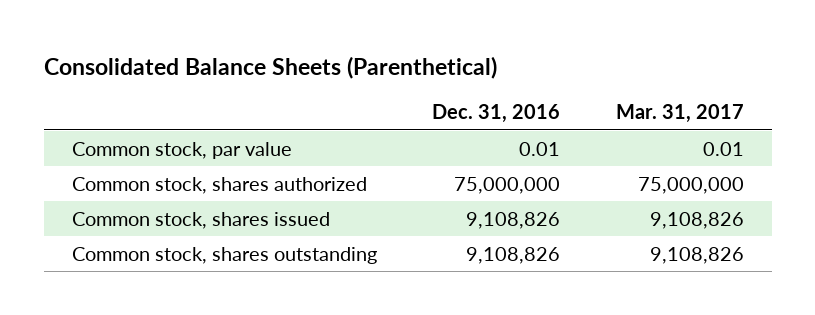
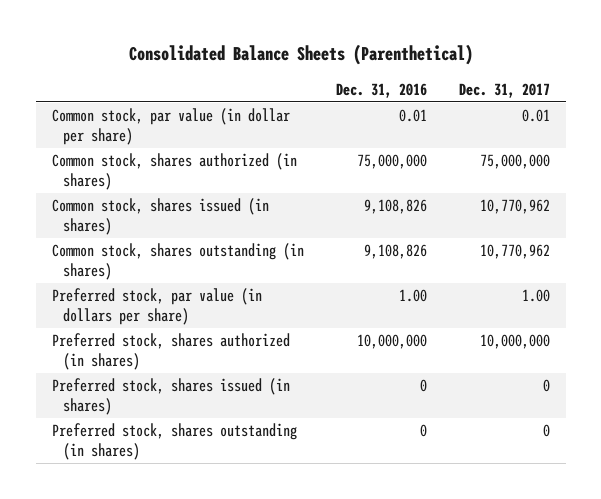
[615,104,744,124] Mar. 31, 2017 -> none
none -> [458,82,550,98] Dec. 31, 2017
[71,141,292,159] Common stock, par value -> [51,108,290,145] Common stock, par value (in dollar per share)
[71,176,367,194] Common stock, shares authorized -> [51,153,297,190] Common stock, shares authorized (in shares)
[71,211,330,229] Common stock, shares issued -> [51,198,269,235] Common stock, shares issued (in shares)
[71,246,377,264] Common stock, shares outstanding -> [51,243,304,280] Common stock, shares outstanding (in shares)
none -> [51,288,262,325] Preferred stock, par value (in dollars per share)
none -> [51,333,290,370] Preferred stock, shares authorized (in shares)
none -> [51,378,290,415] Preferred stock, shares issued (in shares)
none -> [51,423,297,460] Preferred stock, shares outstanding (in shares)

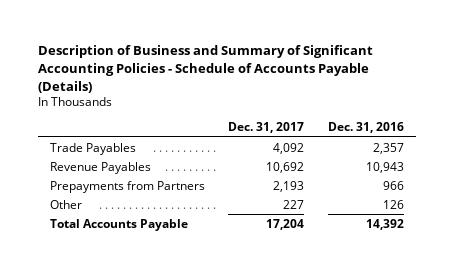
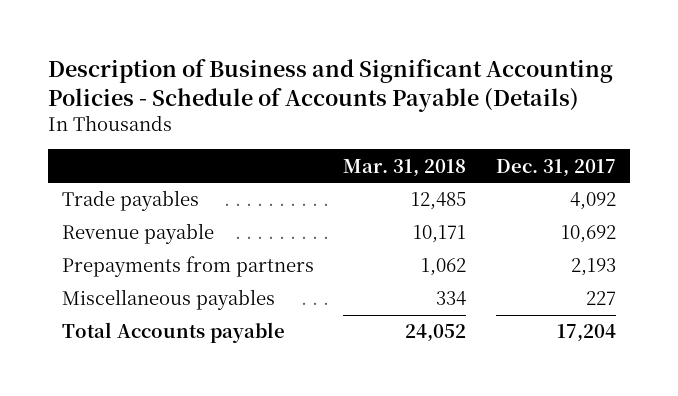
[37,45,373,93] Description of Business and Summary of Significant Accounting Policies - Schedule of Accounts Payable (Details) -> [47,58,613,112] Description of Business and Significant Accounting Policies - Schedule of Accounts Payable (Details)
[328,122,405,134] Dec. 31, 2016 -> none
none -> [343,158,467,177] Mar. 31, 2018
[49,142,136,155] Trade Payables -> [62,190,200,212] Trade payables
[49,161,151,174] Revenue Payables -> [62,223,215,245] Revenue payable
[49,180,205,193] Prepayments from Partners -> [62,256,315,278] Prepayments from partners
[49,199,82,209] Other -> [62,289,276,311] Miscellaneous payables
[49,218,188,231] Total Accounts Payable -> [62,322,286,344] Total Accounts payable

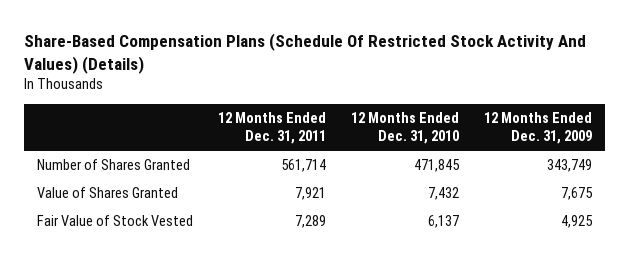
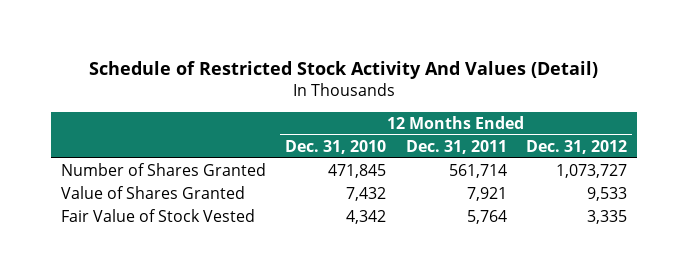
[24,32,587,74] Share-Based Compensation Plans (Schedule Of Restricted Stock Activity And Values) (Details) -> [88,61,598,80] Schedule of Restricted Stock Activity And Values (Detail)
[484,112,593,145] 12 Months Ended Dec. 31, 2009 -> none
none -> [526,139,628,154] Dec. 31, 2012
[294,215,326,229] 7,289 -> [466,210,507,225] 5,764
[427,215,459,229] 6,137 -> [346,210,387,225] 4,342

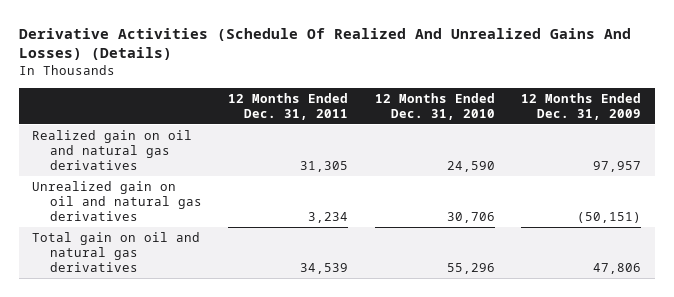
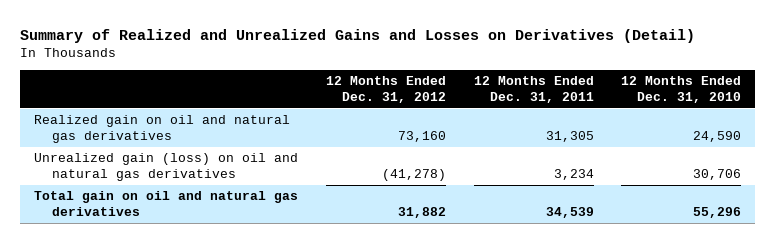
[19,27,632,61] Derivative Activities (Schedule Of Realized And Unrealized Gains And Losses) (Details) -> [19,28,695,43] Summary of Realized and Unrealized Gains and Losses on Derivatives (Detail)
[521,92,642,120] 12 Months Ended Dec. 31, 2009 -> none
none -> [325,76,446,103] 12 Months Ended Dec. 31, 2012
[32,181,202,222] Unrealized gain on oil and natural gas derivatives -> [33,153,298,181] Unrealized gain (loss) on oil and natural gas derivatives

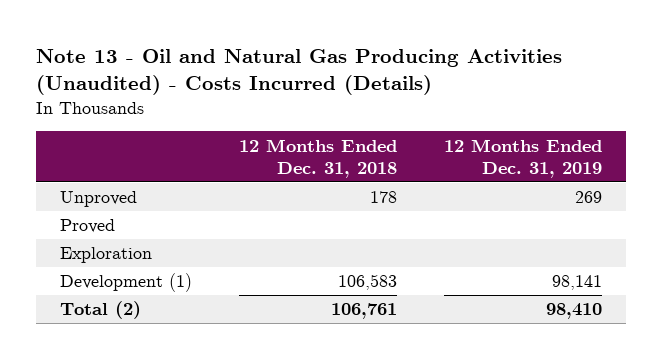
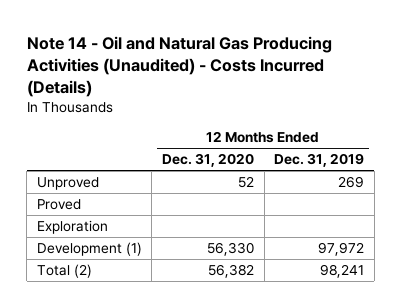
[36,49,563,96] Note 13 - Oil and Natural Gas Producing Activities (Unaudited) - Costs Incurred (Details) -> [26,35,332,97] Note 14 - Oil and Natural Gas Producing Activities (Unaudited) - Costs Incurred (Details)
[238,138,397,178] 12 Months Ended Dec. 31, 2018 -> none
none -> [161,153,254,168] Dec. 31, 2020
[552,275,603,291] 98,141 -> [318,242,365,257] 97,972
[546,303,603,320] 98,410 -> [320,264,365,279] 98,241

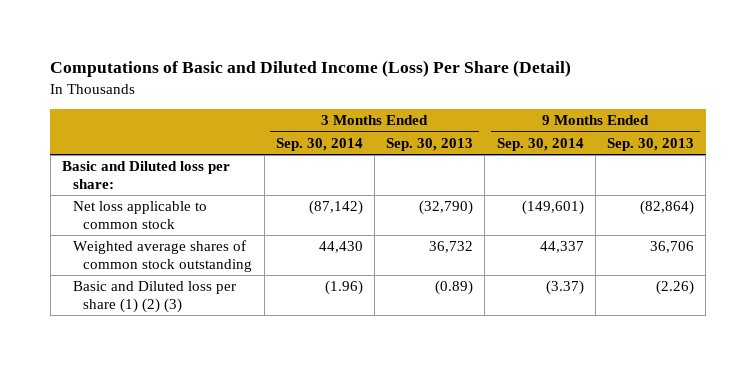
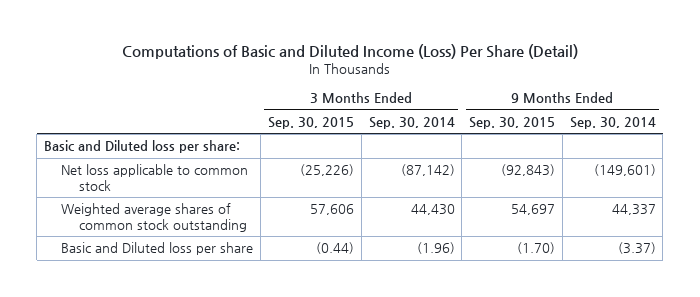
[386,137,474,151] Sep. 30, 2013 -> none
[606,137,694,151] Sep. 30, 2013 -> none
none -> [268,116,355,129] Sep. 30, 2015
none -> [469,116,556,129] Sep. 30, 2015
[72,281,236,313] Basic and Diluted loss per share (1) (2) (3) -> [61,242,254,256] Basic and Diluted loss per share

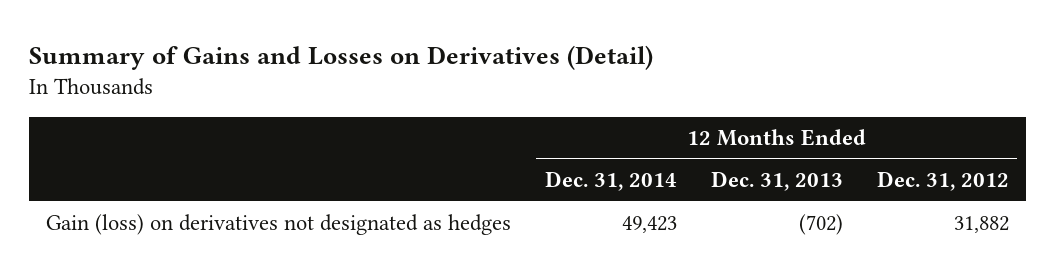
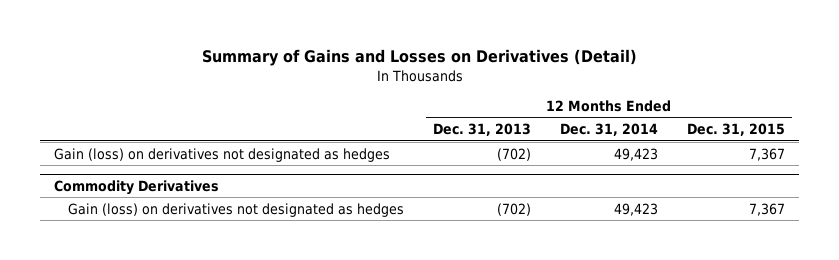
[876,170,1009,191] Dec. 31, 2012 -> none
none -> [686,123,785,137] Dec. 31, 2015
none -> [54,179,220,195] Commodity Derivatives
none -> [67,202,404,217] Gain (loss) on derivatives not designated as hedges

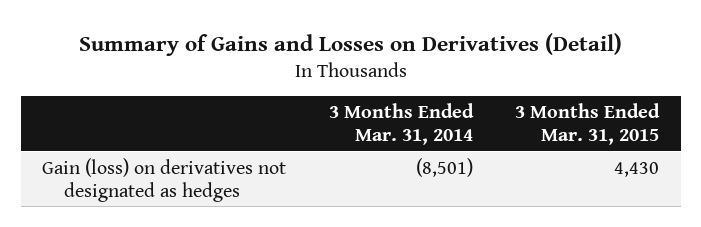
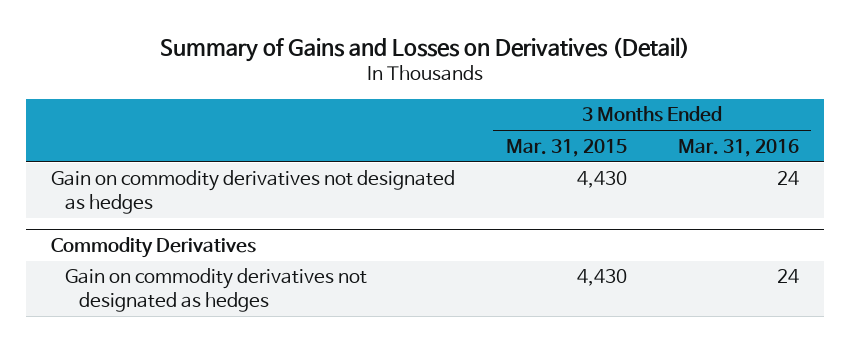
[328,102,474,145] 3 Months Ended Mar. 31, 2014 -> none
none -> [677,138,799,157] Mar. 31, 2016
[41,157,286,202] Gain (loss) on derivatives not designated as hedges -> [51,170,456,214] Gain on commodity derivatives not designated as hedges
none -> [51,237,257,259] Commodity Derivatives
none -> [65,268,368,312] Gain on commodity derivatives not designated as hedges

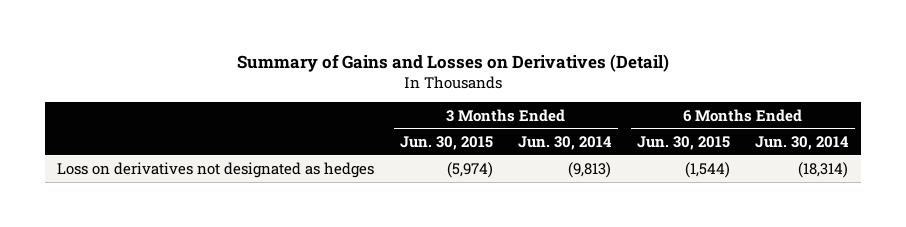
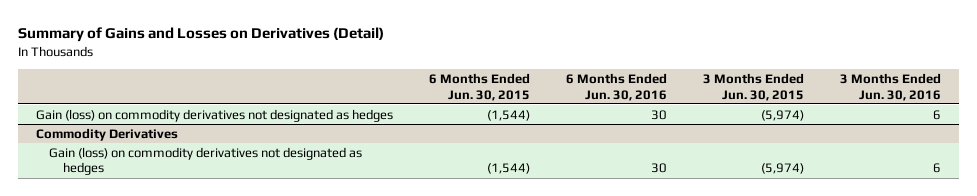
[518,135,613,150] Jun. 30, 2014 -> none
[755,135,850,150] Jun. 30, 2014 -> none
none -> [566,72,668,101] 6 Months Ended Jun. 30, 2016
none -> [840,72,942,101] 3 Months Ended Jun. 30, 2016
[57,162,375,179] Loss on derivatives not designated as hedges -> [35,108,393,122] Gain (loss) on commodity derivatives not designated as hedges
none -> [35,127,178,141] Commodity Derivatives
none -> [49,146,363,176] Gain (loss) on commodity derivatives not designated as hedges

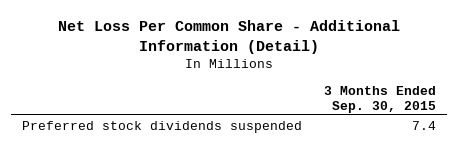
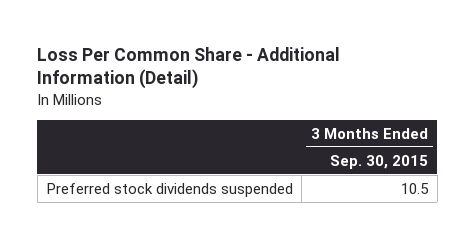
[58,20,401,55] Net Loss Per Common Share - Additional Information (Detail) -> [37,46,341,90] Loss Per Common Share - Additional Information (Detail)
[412,120,437,130] 7.4 -> [401,182,430,194] 10.5

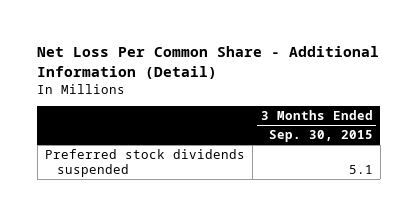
[37,46,341,90] Loss Per Common Share - Additional Information (Detail) -> [37,46,380,79] Net Loss Per Common Share - Additional Information (Detail)
[401,182,430,194] 10.5 -> [348,164,373,174] 5.1

